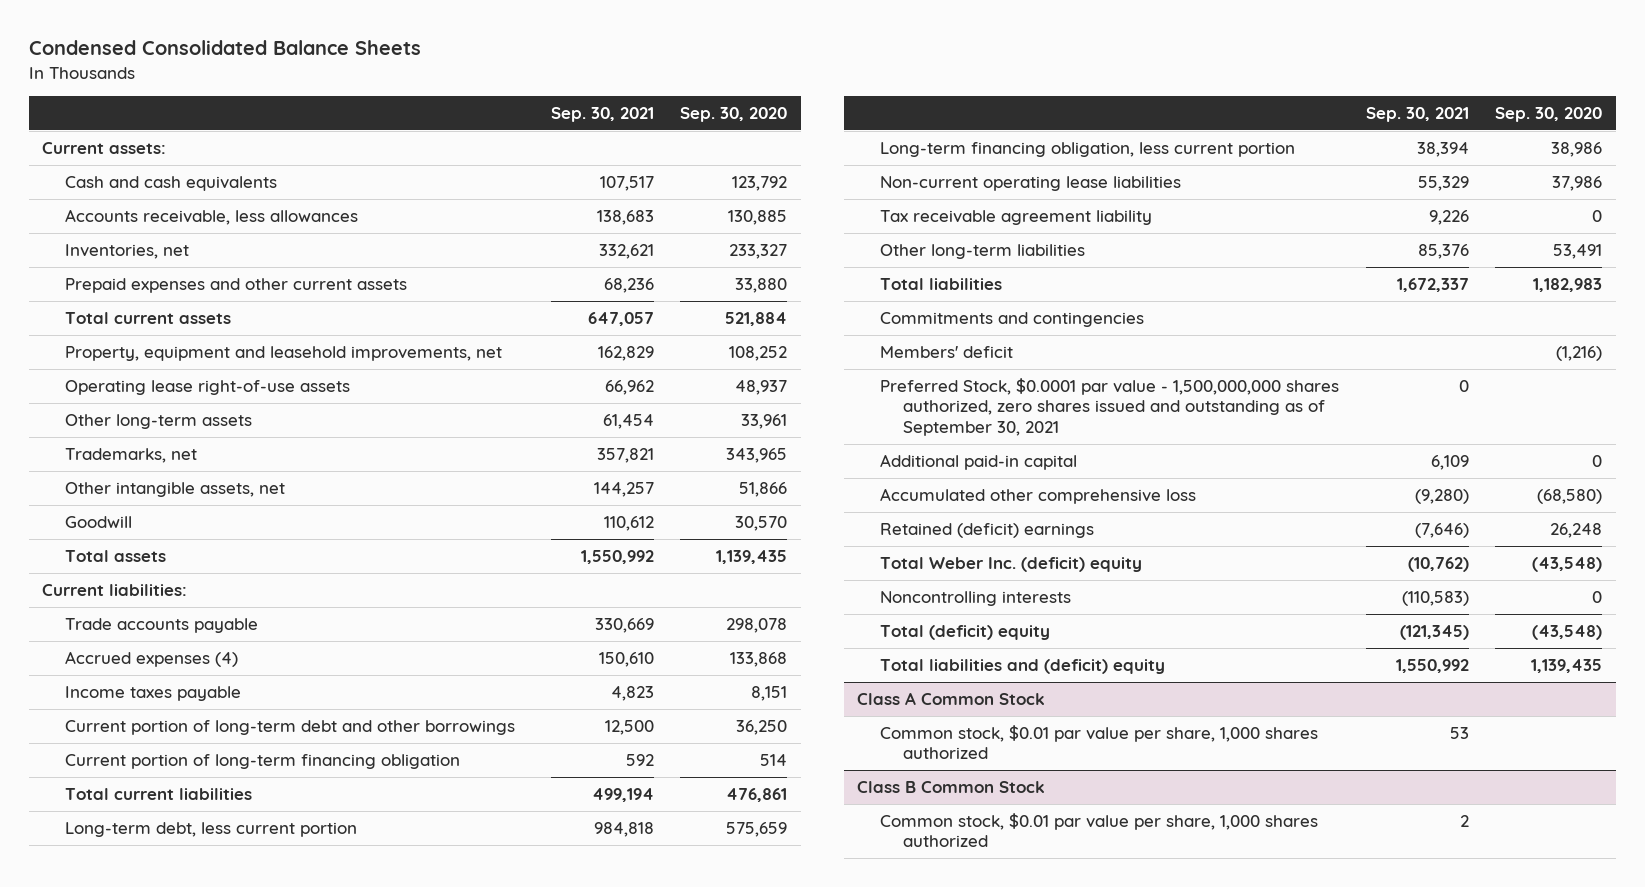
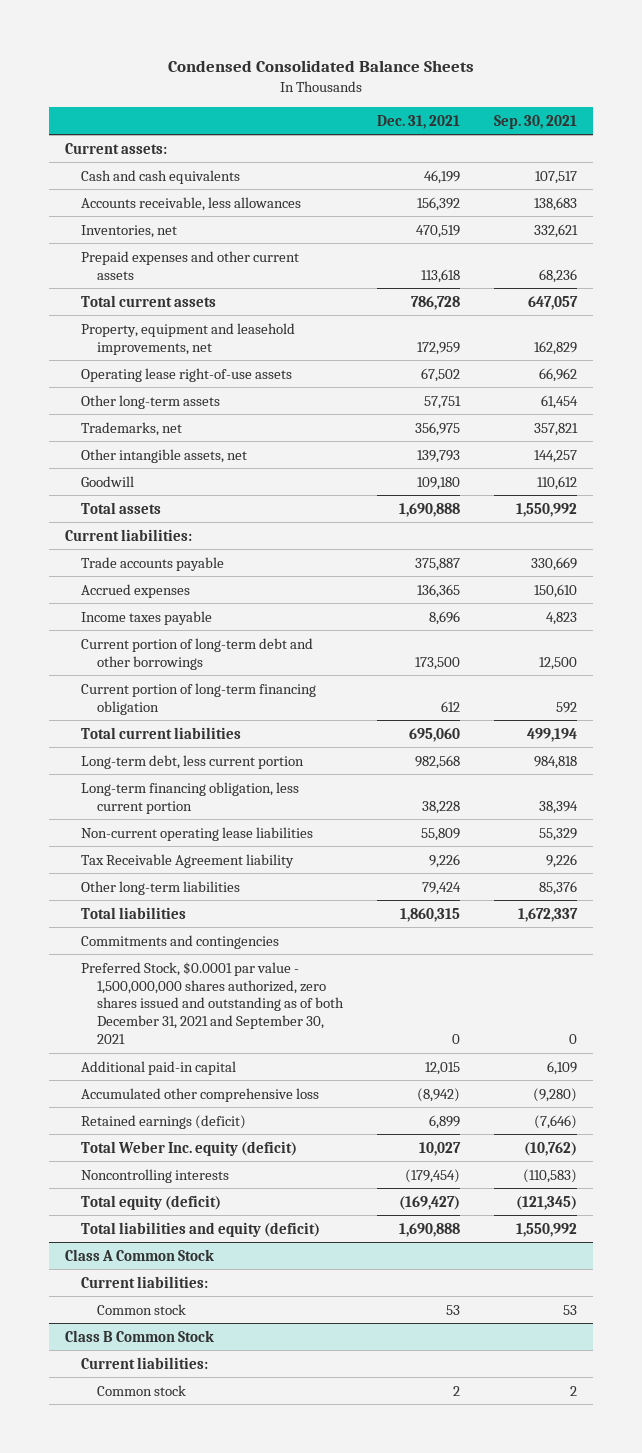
[680,106,788,122] Sep. 30, 2020 -> none
none -> [376,114,460,129] Dec. 31, 2021
[65,650,239,667] Accrued expenses (4) -> [81,583,191,598] Accrued expenses
[880,209,1153,225] Tax receivable agreement liability -> [81,853,295,868] Tax Receivable Agreement liability
[880,345,1014,358] Members' deficit -> none
[880,377,1340,437] Preferred Stock, $0.0001 par value - 1,500,000,000 shares authorized, zero shares issued and outstanding as of September 30, 2021 -> [81,961,344,1045] Preferred Stock, $0.0001 par value - 1,500,000,000 shares authorized, zero shares issued and outstanding as of both December 31, 2021 and September 30, 2021
[880,522,1095,538] Retained (deficit) earnings -> [81,1114,247,1129] Retained earnings (deficit)
[880,556,1143,572] Total Weber Inc. (deficit) equity -> [81,1140,298,1156] Total Weber Inc. equity (deficit)
[880,624,1051,640] Total (deficit) equity -> [81,1194,222,1210] Total equity (deficit)
[880,658,1166,674] Total liabilities and (deficit) equity -> [81,1221,321,1237] Total liabilities and equity (deficit)
none -> [81,1275,209,1288] Current liabilities:
[880,724,1319,760] Common stock, $0.01 par value per share, 1,000 shares authorized -> [96,1303,186,1315] Common stock
none -> [81,1356,209,1369] Current liabilities:
[880,812,1319,848] Common stock, $0.01 par value per share, 1,000 shares authorized -> [96,1384,186,1396] Common stock

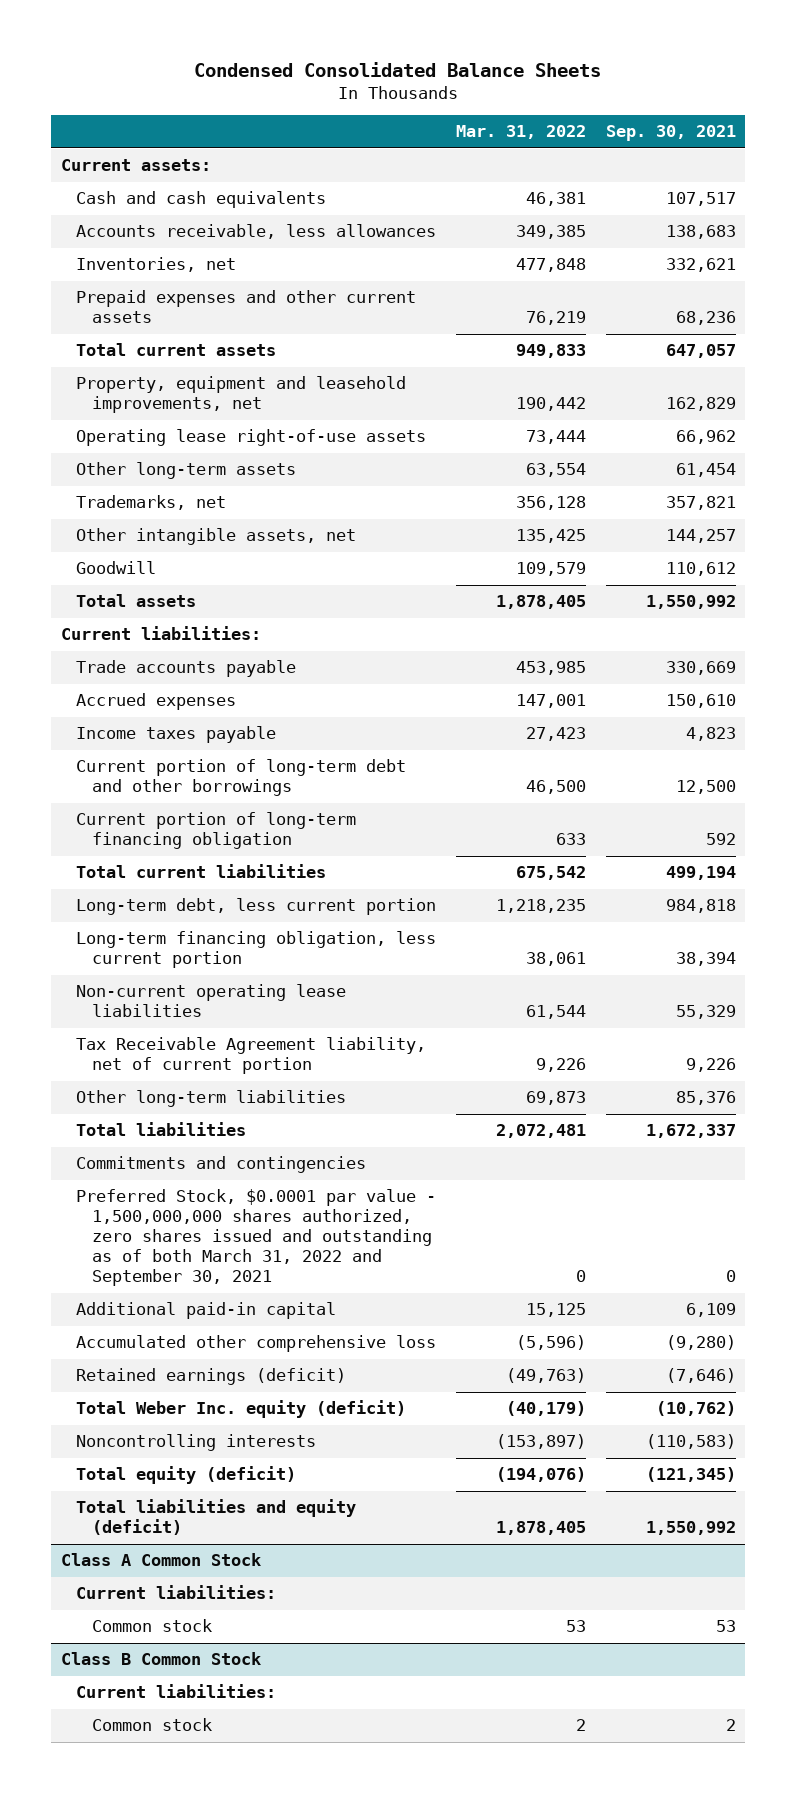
[376,114,460,129] Dec. 31, 2021 -> none
none -> [456,125,587,140] Mar. 31, 2022
[81,853,295,868] Tax Receivable Agreement liability -> [76,1037,427,1075] Tax Receivable Agreement liability, net of current portion
[81,961,344,1045] Preferred Stock, $0.0001 par value - 1,500,000,000 shares authorized, zero shares issued and outstanding as of both December 31, 2021 and September 30, 2021 -> [76,1189,437,1287] Preferred Stock, $0.0001 par value - 1,500,000,000 shares authorized, zero shares issued and outstanding as of both March 31, 2022 and September 30, 2021

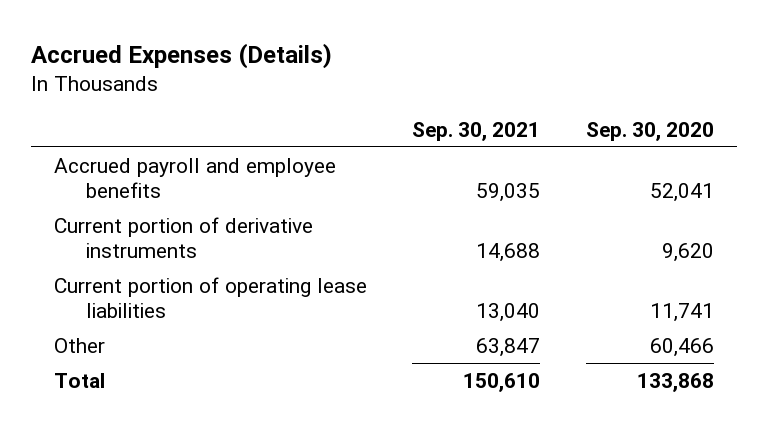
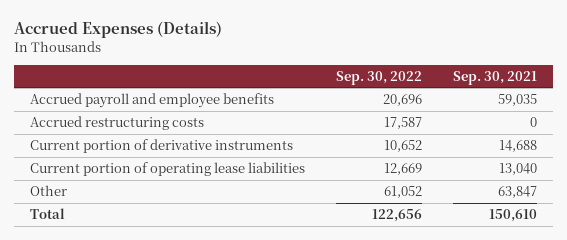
[586,121,715,141] Sep. 30, 2020 -> none
none -> [335,70,422,85] Sep. 30, 2022
none -> [29,116,204,131] Accrued restructuring costs

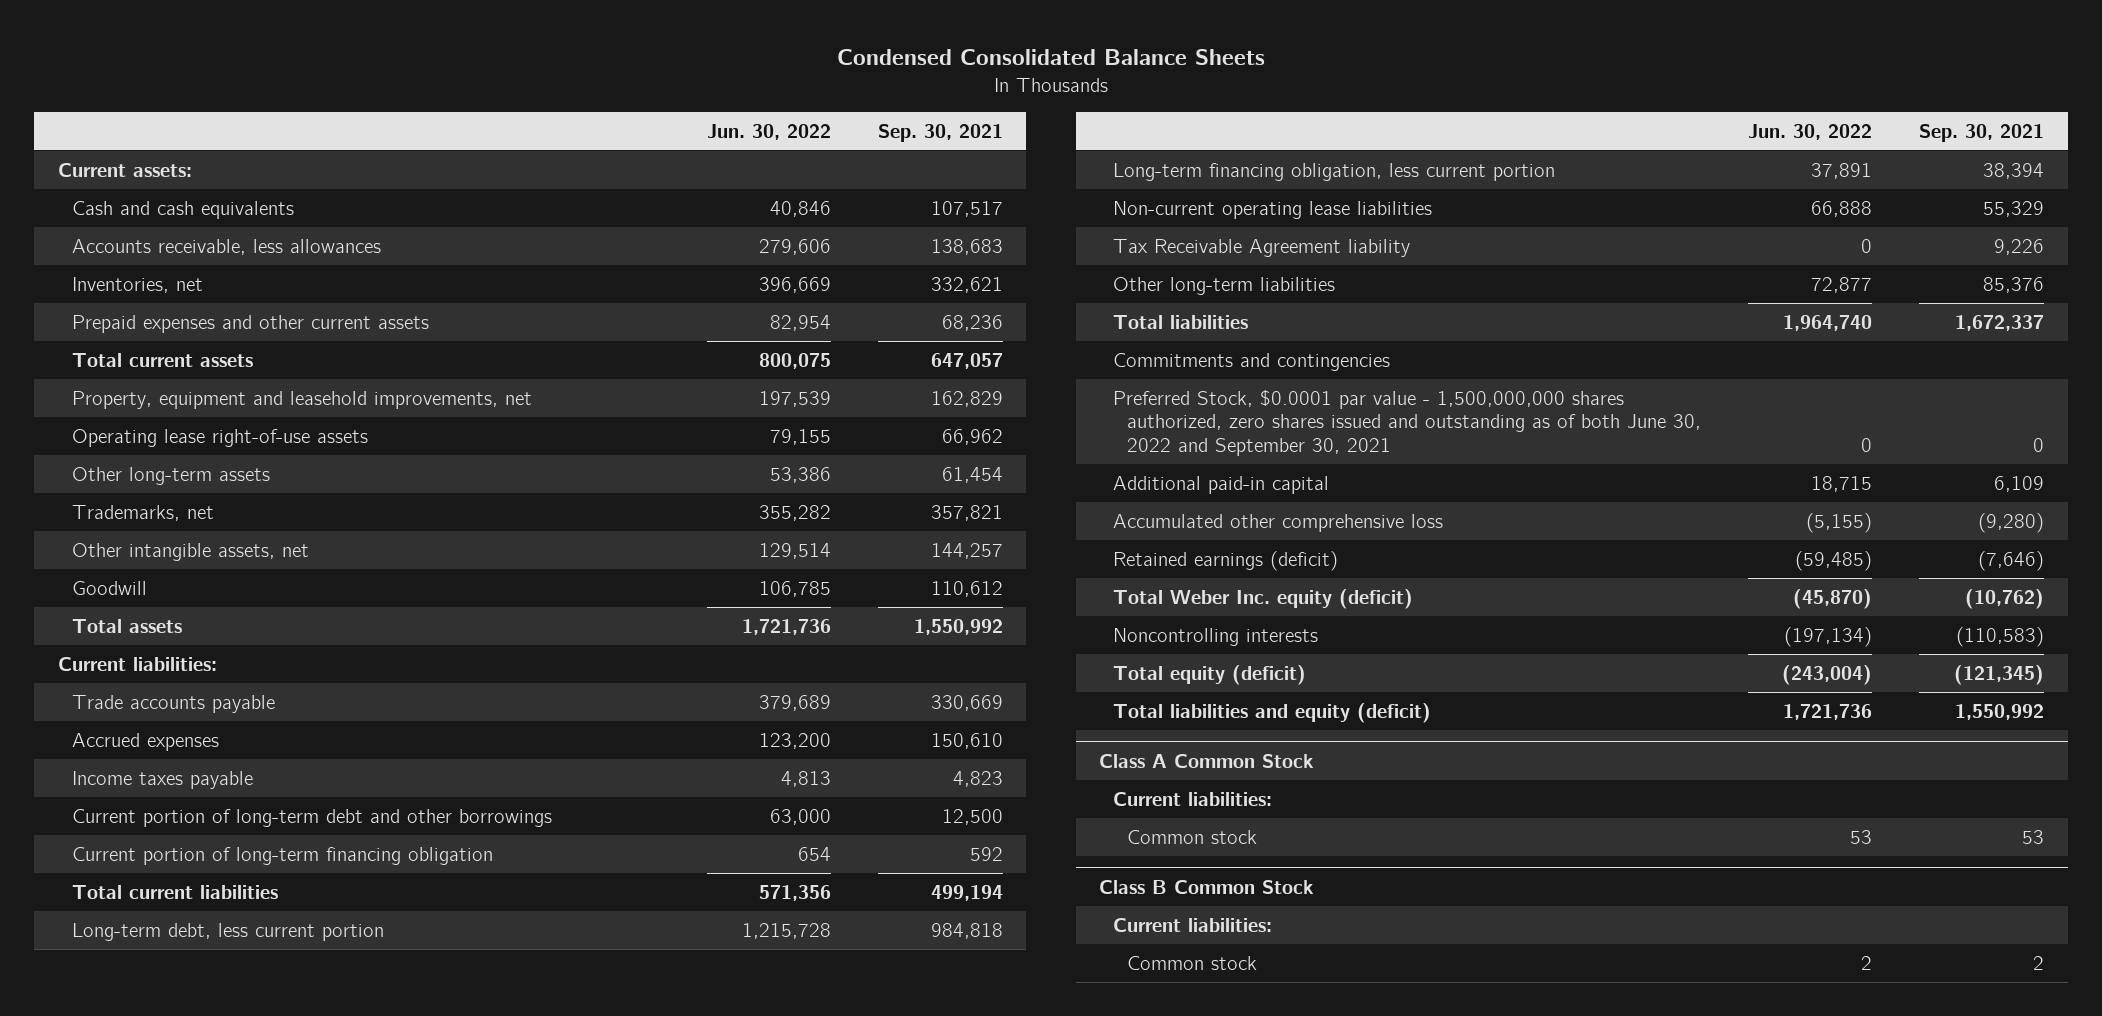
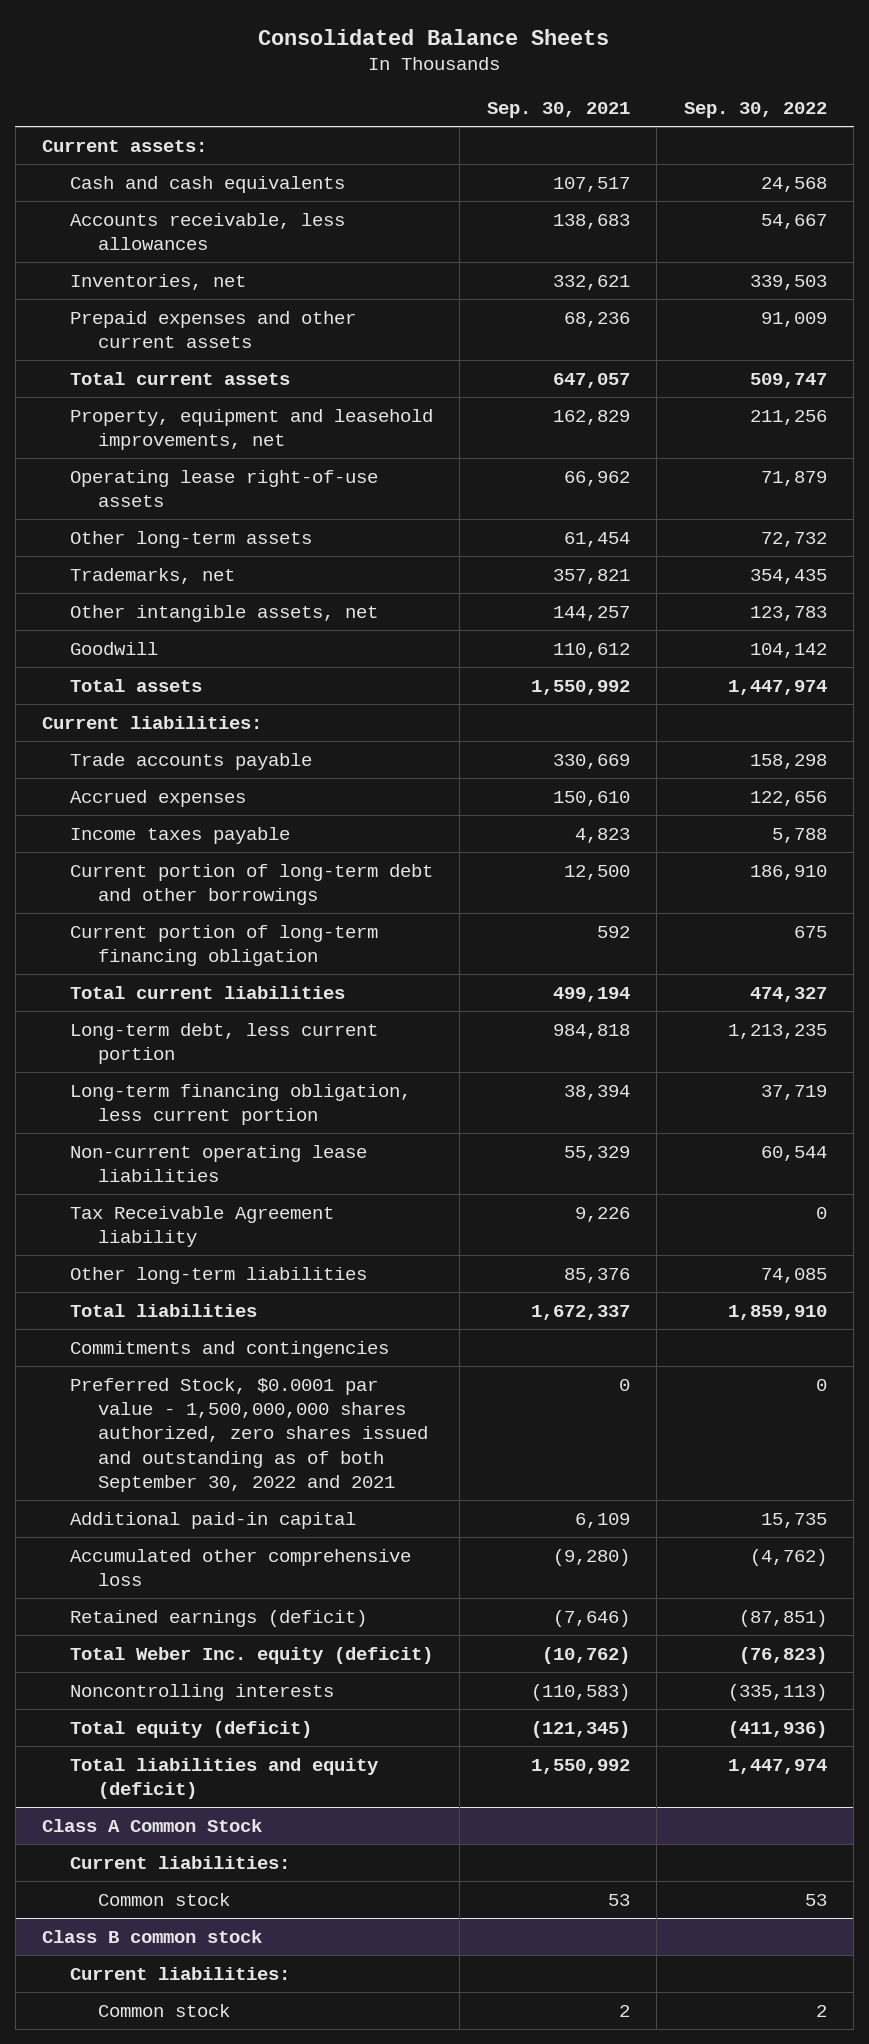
[837,49,1266,66] Condensed Consolidated Balance Sheets -> [258,28,610,45] Consolidated Balance Sheets
[706,123,831,140] Jun. 30, 2022 -> none
none -> [683,102,827,119] Sep. 30, 2022
[1113,390,1702,456] Preferred Stock, $0.0001 par value - 1,500,000,000 shares authorized, zero shares issued and outstanding as of both June 30, 2022 and September 30, 2021 -> [69,1377,428,1492] Preferred Stock, $0.0001 par value - 1,500,000,000 shares authorized, zero shares issued and outstanding as of both September 30, 2022 and 2021
[1099,879,1315,894] Class B Common Stock -> [42,1929,263,1943] Class B common stock

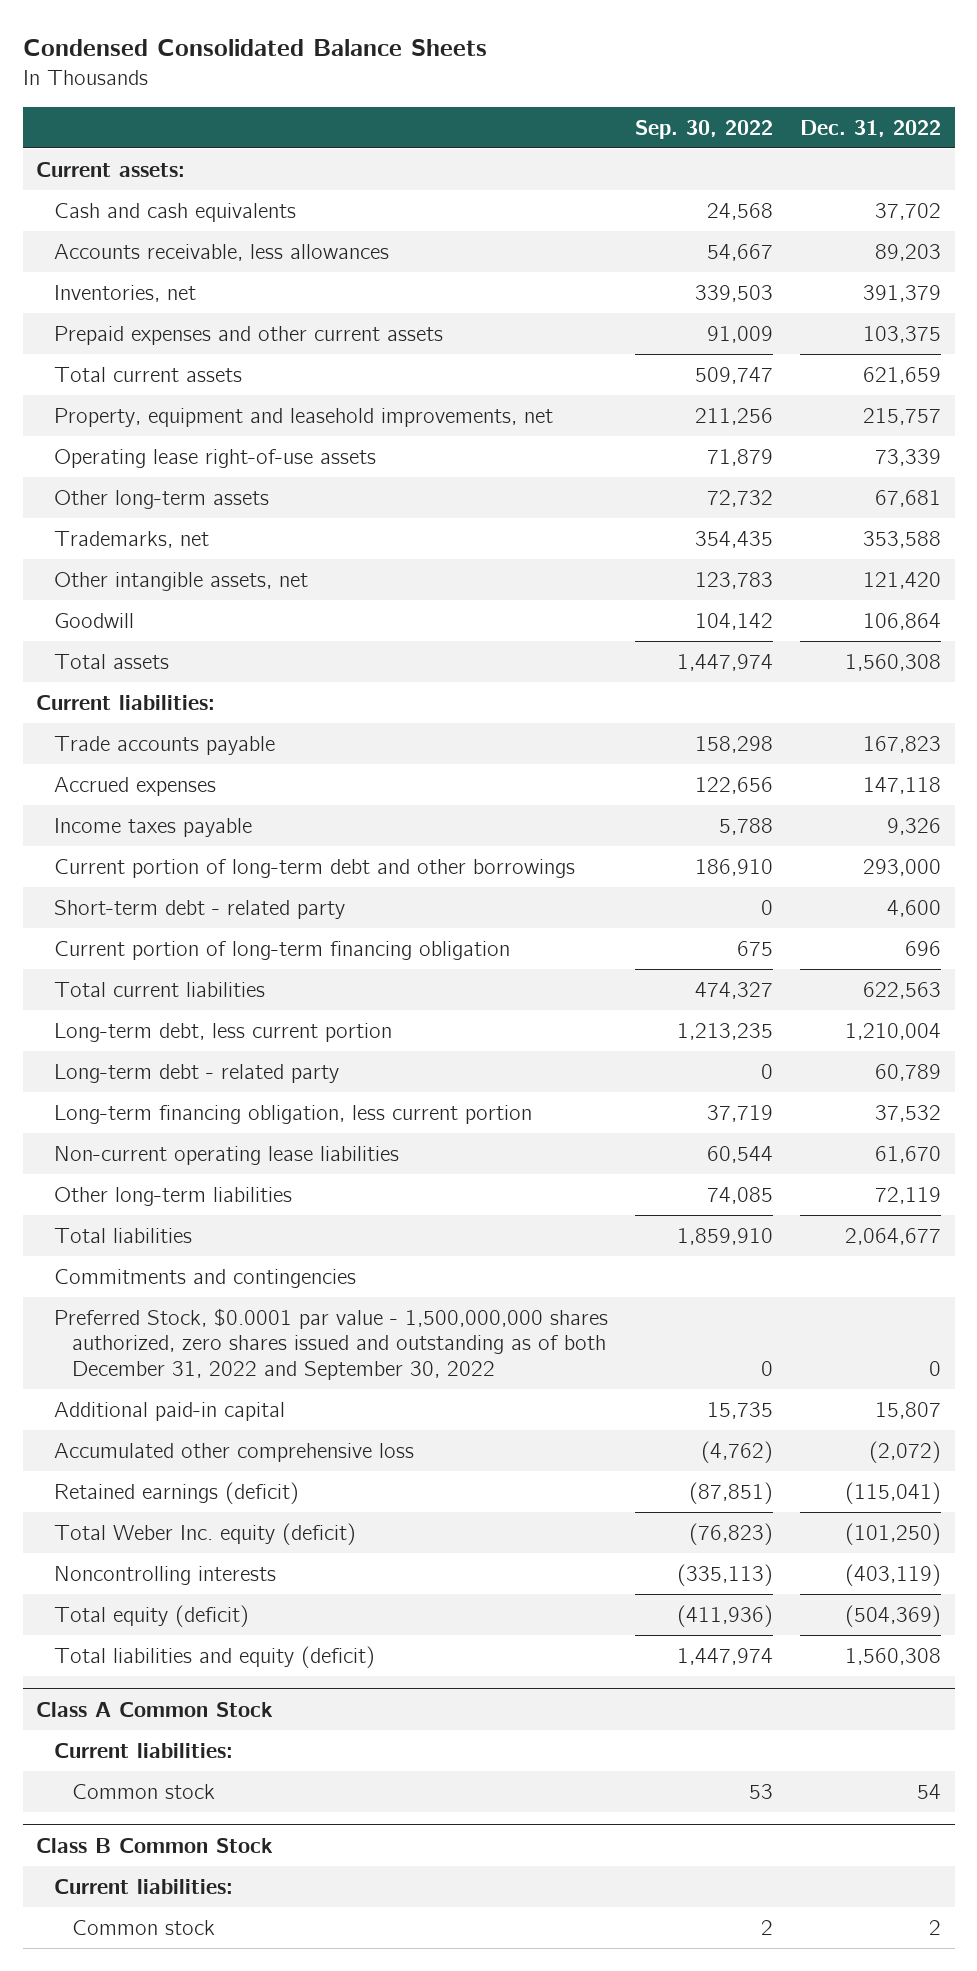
[258,28,610,45] Consolidated Balance Sheets -> [22,39,487,57] Condensed Consolidated Balance Sheets
[486,102,630,119] Sep. 30, 2021 -> none
none -> [800,119,942,137] Dec. 31, 2022
none -> [53,899,345,919] Short-term debt - related party
none -> [53,1063,339,1083] Long-term debt - related party
[69,1205,334,1247] Tax Receivable Agreement liability -> none
[69,1377,428,1492] Preferred Stock, $0.0001 par value - 1,500,000,000 shares authorized, zero shares issued and outstanding as of both September 30, 2022 and 2021 -> [53,1307,608,1380] Preferred Stock, $0.0001 par value - 1,500,000,000 shares authorized, zero shares issued and outstanding as of both December 31, 2022 and September 30, 2022
[42,1929,263,1943] Class B common stock -> [36,1837,274,1853] Class B Common Stock

